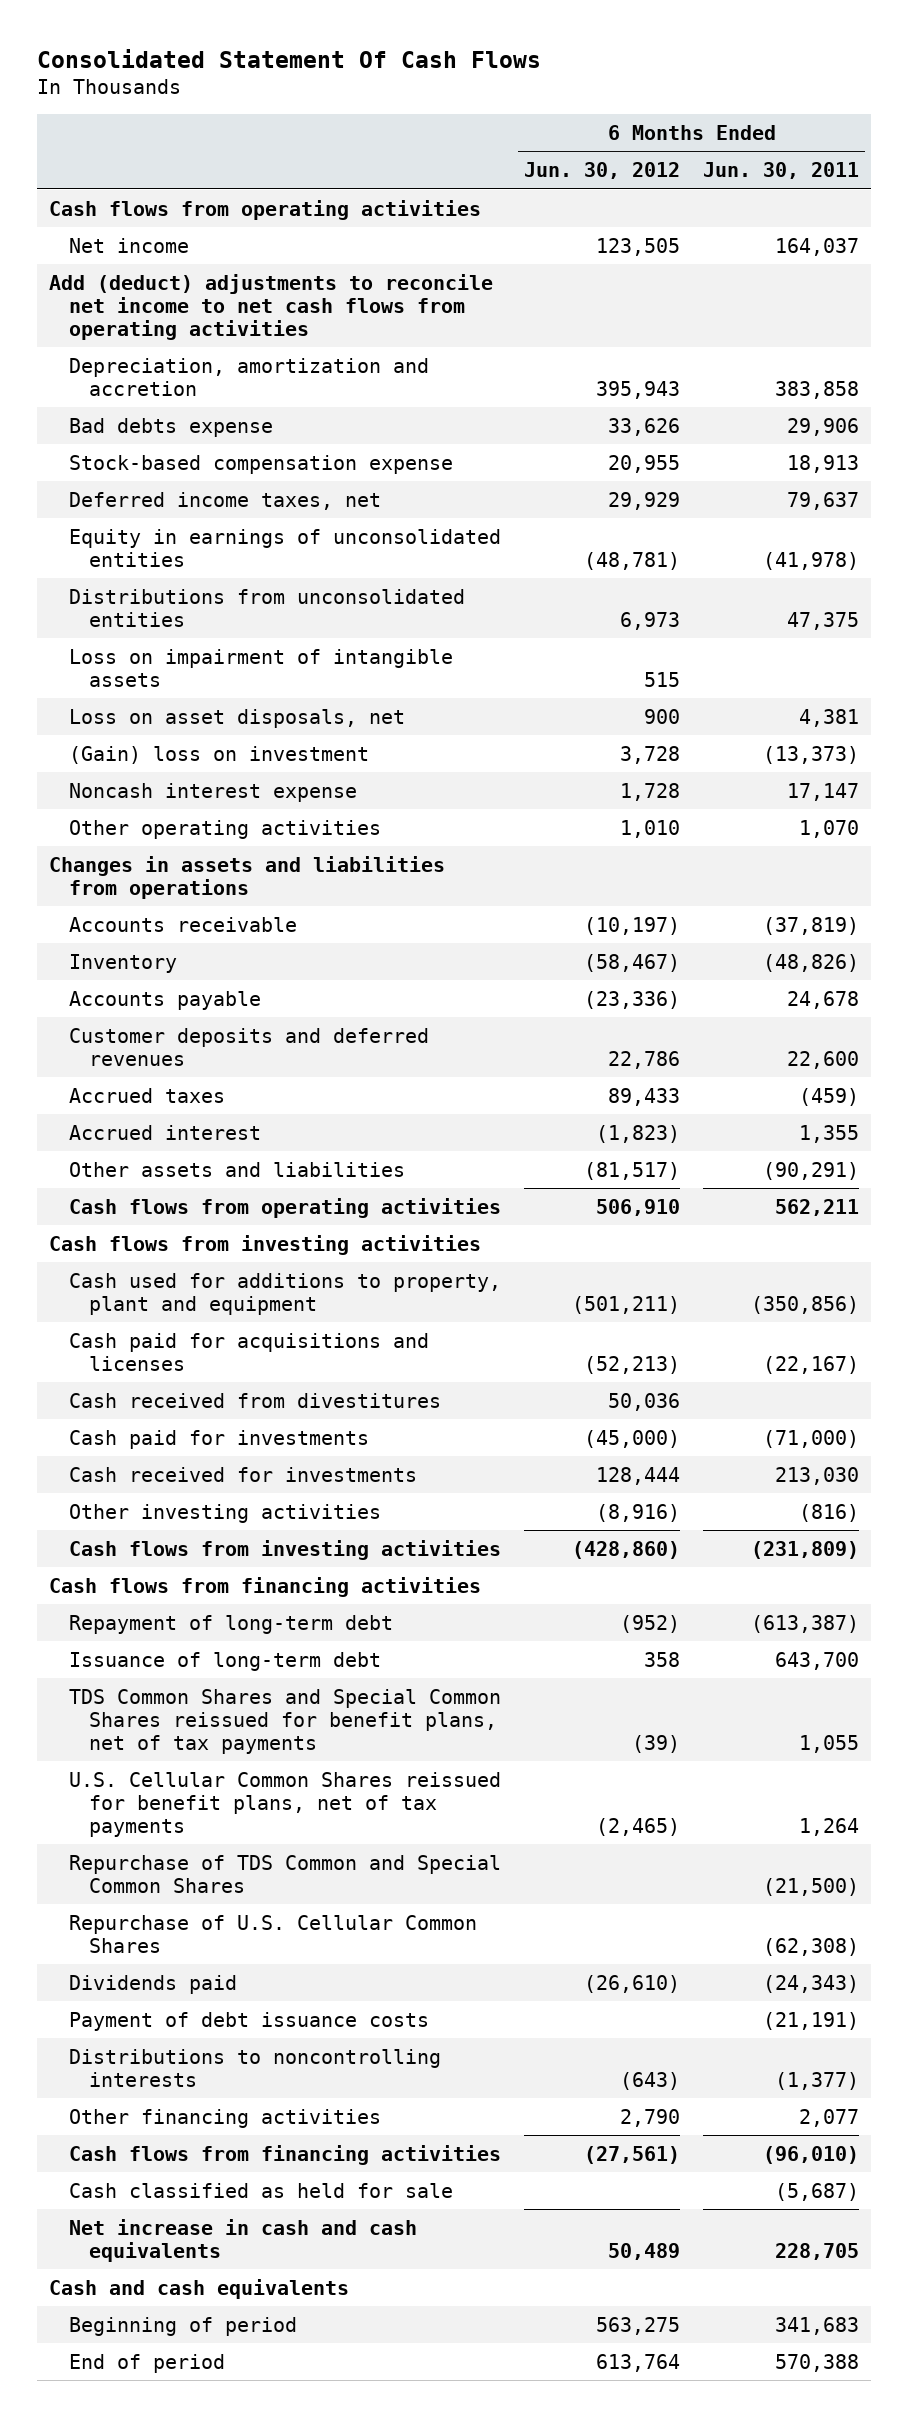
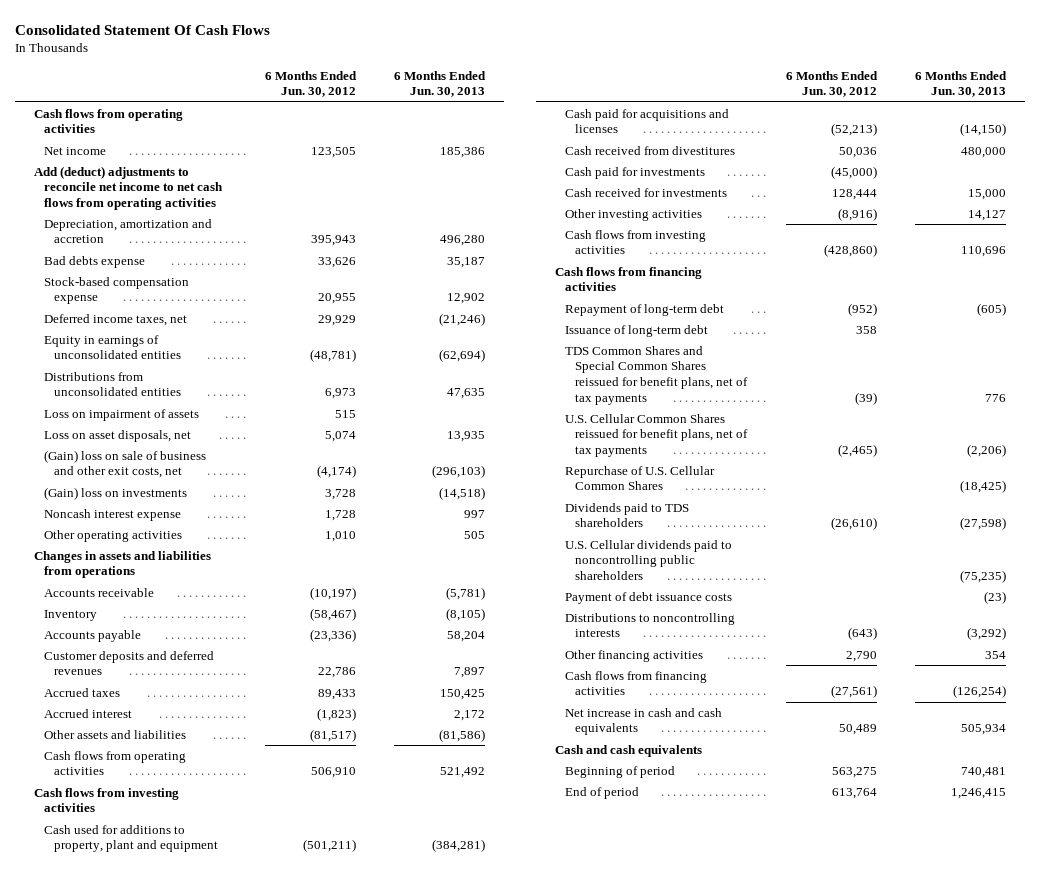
[703,162,860,180] Jun. 30, 2011 -> none
none -> [393,70,486,98] 6 Months Ended Jun. 30, 2013
[68,648,453,687] Loss on impairment of intangible assets -> [44,408,200,421] Loss on impairment of assets
[644,708,681,724] 900 -> [324,430,356,442] 5,074
none -> [44,449,207,479] (Gain) loss on sale of business and other exit costs, net
[68,745,369,764] (Gain) loss on investment -> [44,486,188,500] (Gain) loss on investments
[68,1854,501,1893] Repurchase of TDS Common and Special Common Shares -> none
[68,1974,237,1994] Dividends paid -> [565,502,690,528] Dividends paid to TDS shareholders
none -> [565,539,733,581] U.S. Cellular dividends paid to noncontrolling public shareholders
[68,2182,453,2198] Cash classified as held for sale -> none

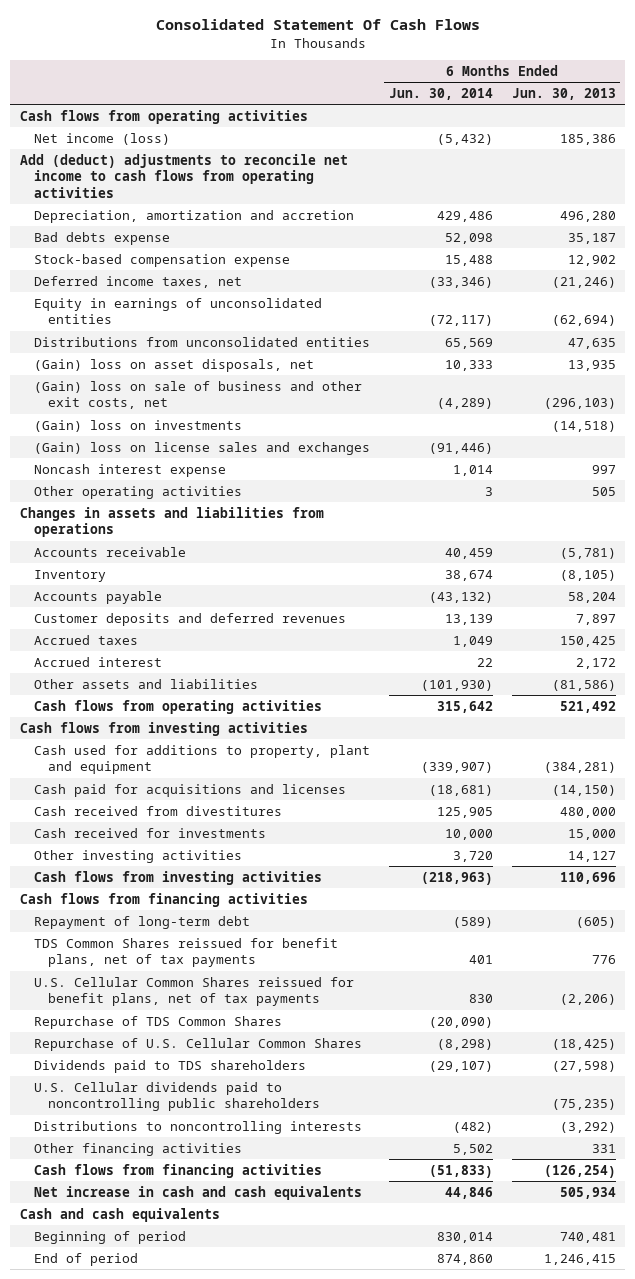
[264,70,357,98] 6 Months Ended Jun. 30, 2012 -> none
none -> [388,87,493,100] Jun. 30, 2014
[44,146,107,155] Net income -> [34,132,171,145] Net income (loss)
[33,165,224,211] Add (deduct) adjustments to reconcile net income to net cash flows from operating activities -> [19,153,348,198] Add (deduct) adjustments to reconcile net income to cash flows from operating activities
[44,408,200,421] Loss on impairment of assets -> none
[44,429,192,442] Loss on asset disposals, net -> [34,358,315,372] (Gain) loss on asset disposals, net
none -> [34,441,371,455] (Gain) loss on license sales and exchanges
[565,166,706,179] Cash paid for investments -> none
[565,324,709,337] Issuance of long-term debt -> none
[565,345,749,405] TDS Common Shares and Special Common Shares reissued for benefit plans, net of tax payments -> [34,937,339,968] TDS Common Shares reissued for benefit plans, net of tax payments
none -> [34,1015,283,1029] Repurchase of TDS Common Shares
[565,591,733,604] Payment of debt issuance costs -> none
[984,650,1006,659] 354 -> [591,1143,616,1153] 331

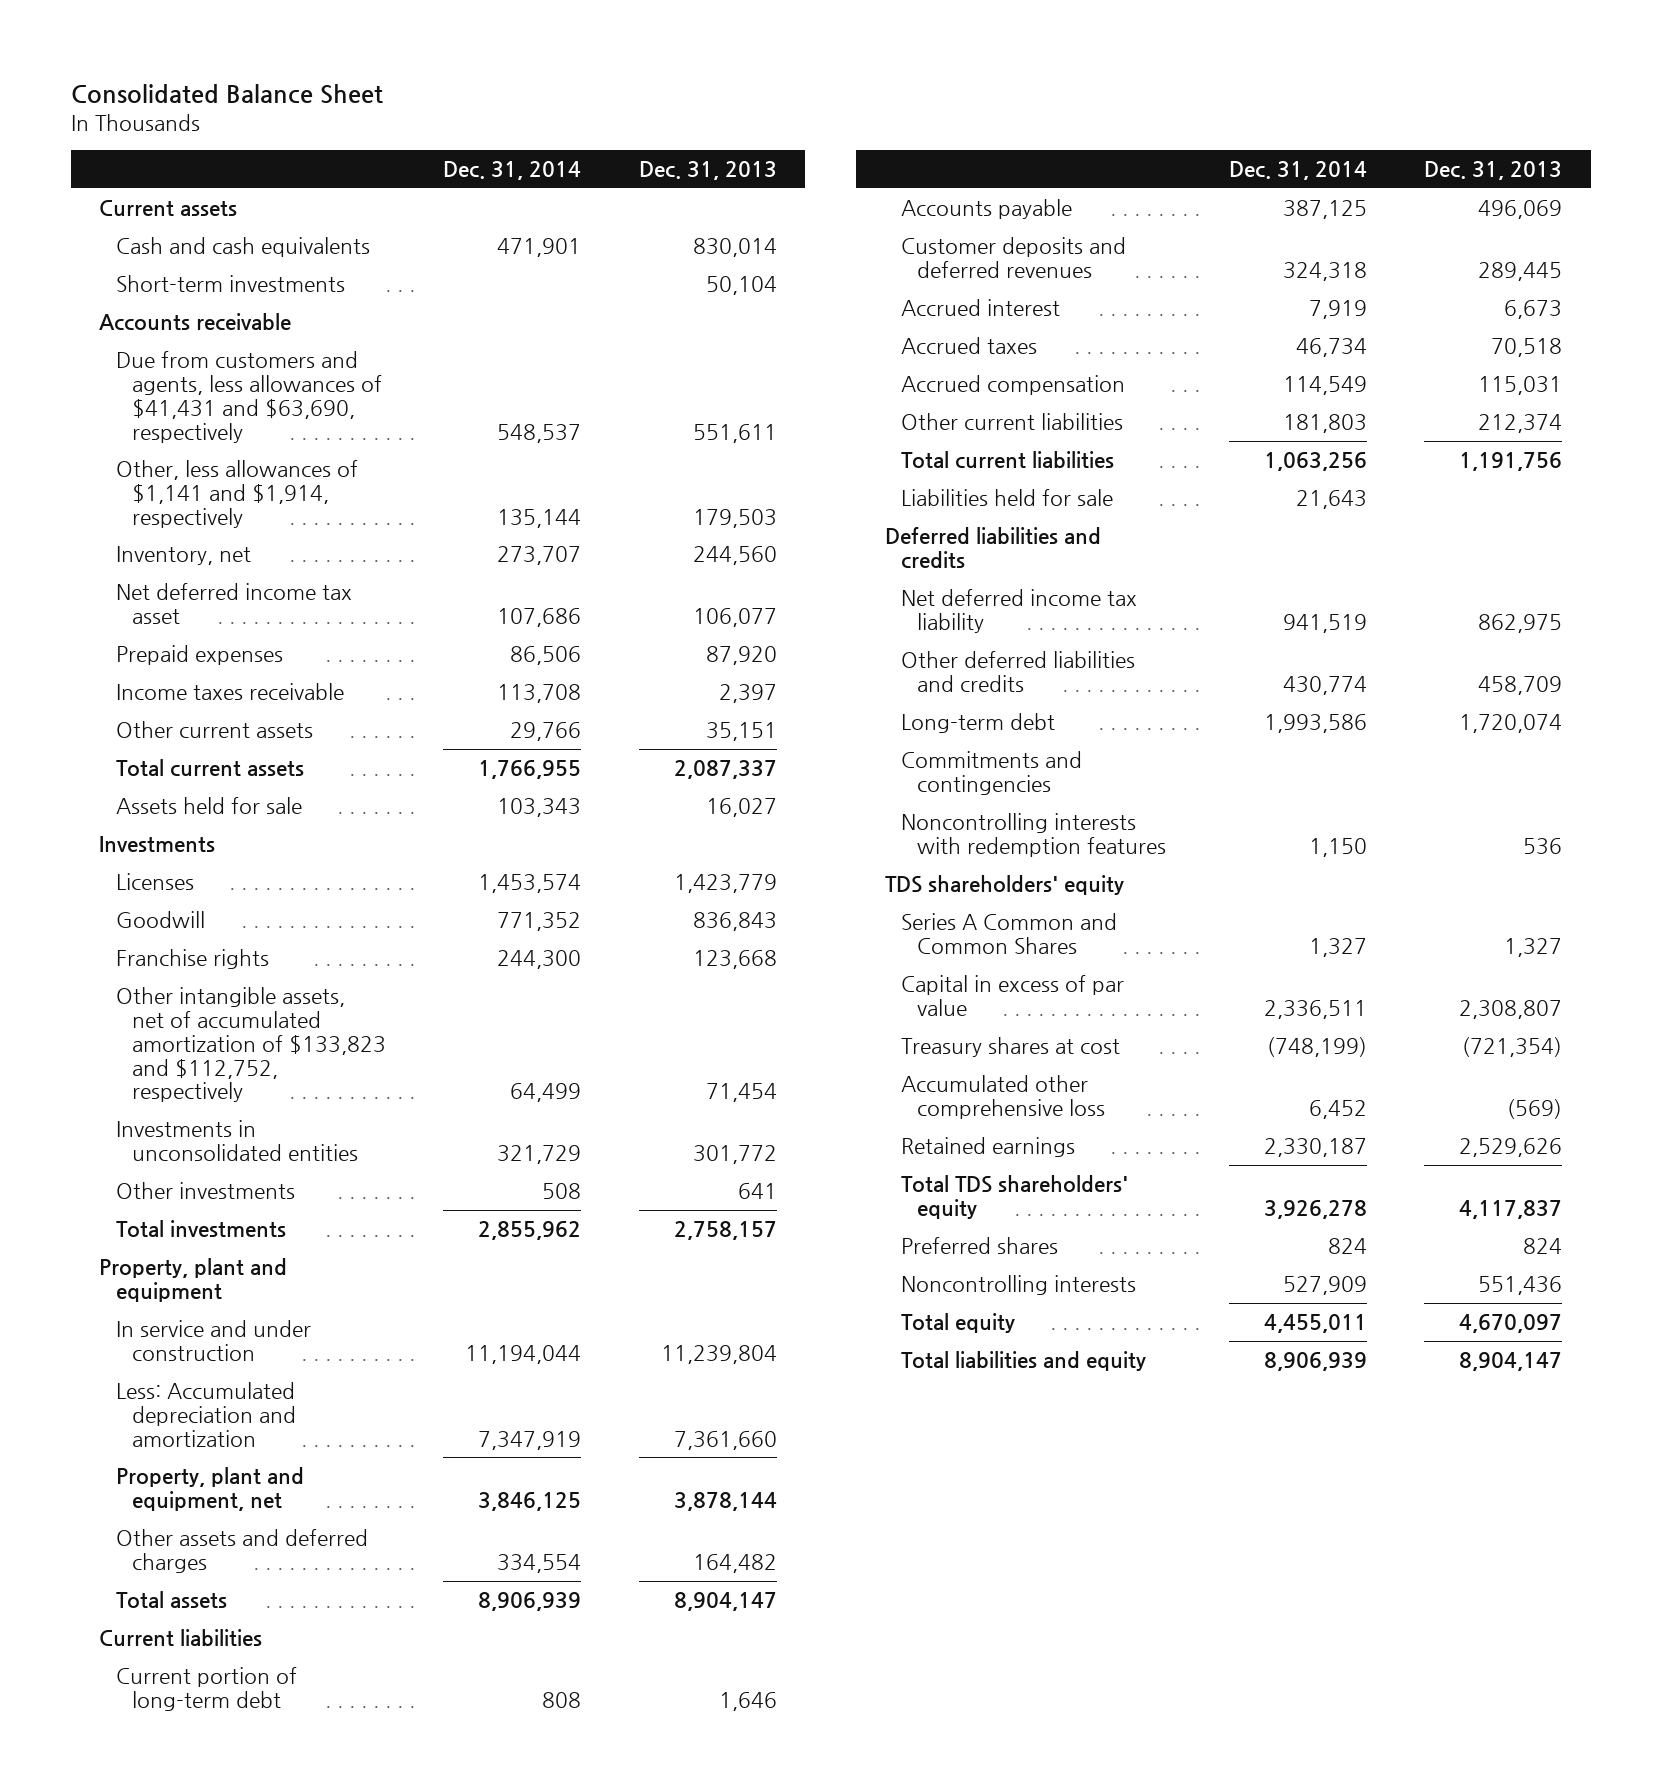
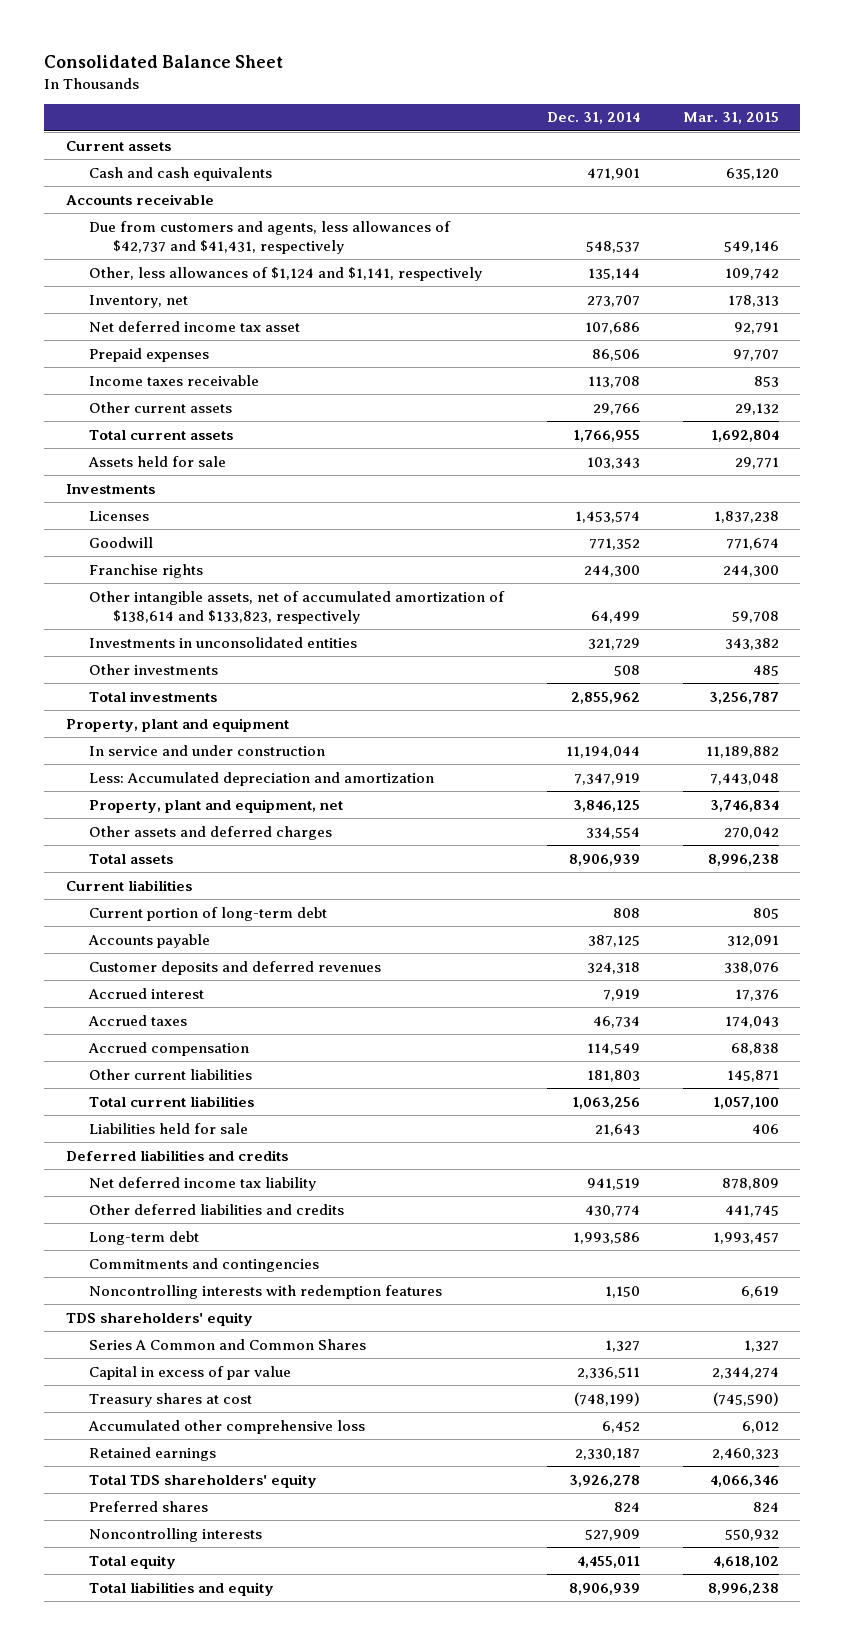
[638,160,777,180] Dec. 31, 2013 -> none
none -> [682,112,779,125] Mar. 31, 2015
[115,274,345,292] Short-term investments -> none
[115,350,382,443] Due from customers and agents, less allowances of $41,431 and $63,690, respectively -> [89,220,452,255] Due from customers and agents, less allowances of $42,737 and $41,431, respectively
[115,459,358,528] Other, less allowances of $1,141 and $1,914, respectively -> [89,266,483,281] Other, less allowances of $1,124 and $1,141, respectively
[115,986,386,1103] Other intangible assets, net of accumulated amortization of $133,823 and $112,752, respectively -> [89,590,506,625] Other intangible assets, net of accumulated amortization of $138,614 and $133,823, respectively

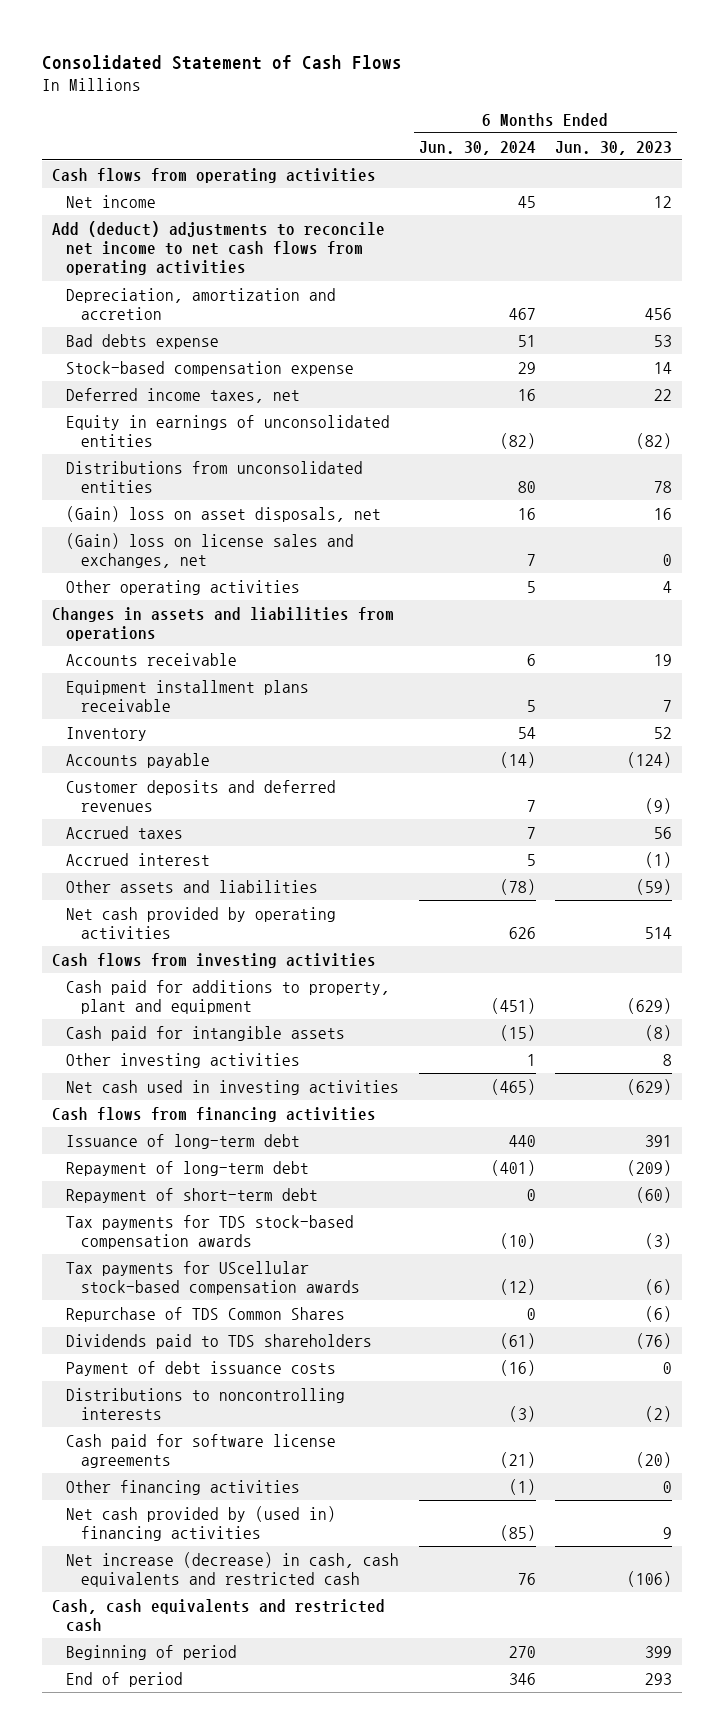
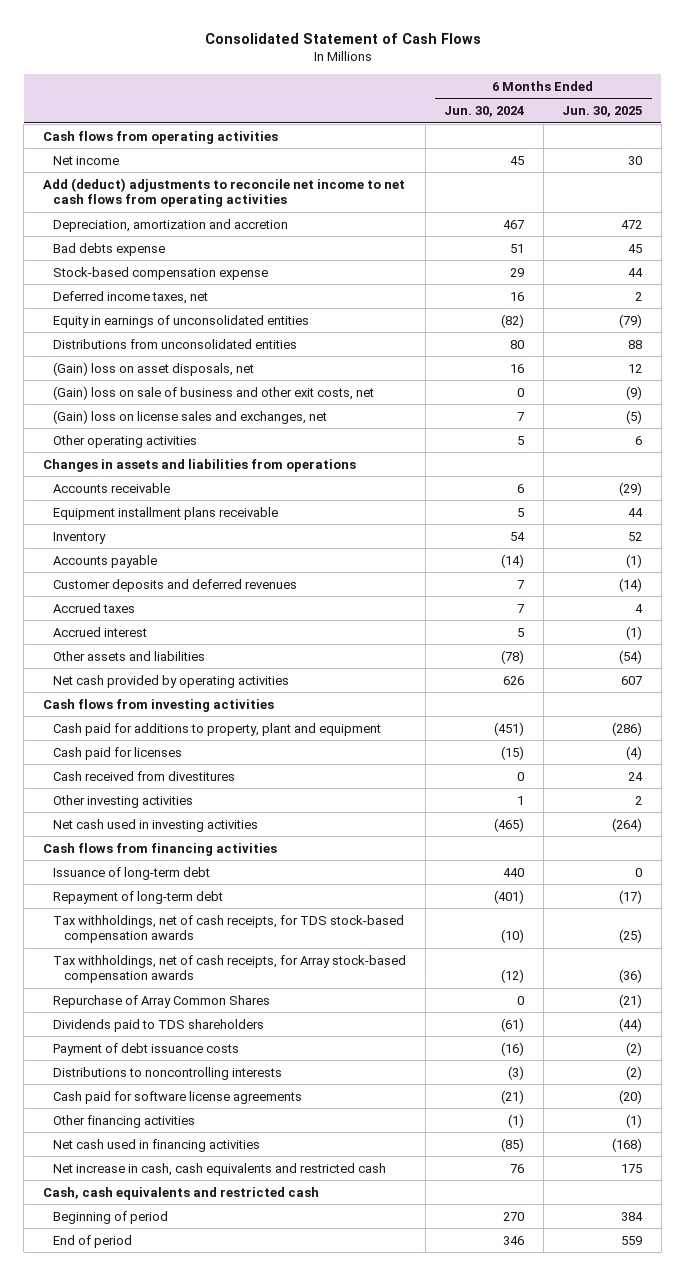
[554,140,672,155] Jun. 30, 2023 -> none
none -> [562,106,643,118] Jun. 30, 2025
none -> [53,385,375,400] (Gain) loss on sale of business and other exit costs, net
[66,1025,346,1041] Cash paid for intangible assets -> [53,746,183,760] Cash paid for licenses
none -> [53,770,236,781] Cash received from divestitures
[66,1187,319,1203] Repayment of short-term debt -> none
[66,1214,355,1249] Tax payments for TDS stock-based compensation awards -> [53,914,405,944] Tax withholdings, net of cash receipts, for TDS stock-based compensation awards
[66,1260,360,1295] Tax payments for UScellular stock-based compensation awards -> [53,954,407,984] Tax withholdings, net of cash receipts, for Array stock-based compensation awards
[66,1306,346,1322] Repurchase of TDS Common Shares -> [53,994,271,1008] Repurchase of Array Common Shares
[66,1505,337,1541] Net cash provided by (used in) financing activities -> [53,1138,261,1152] Net cash used in financing activities
[66,1551,400,1587] Net increase (decrease) in cash, cash equivalents and restricted cash -> [53,1162,387,1176] Net increase in cash, cash equivalents and restricted cash

